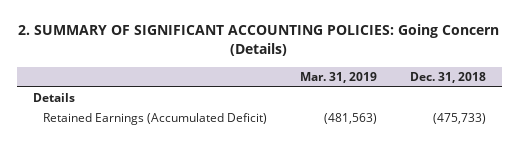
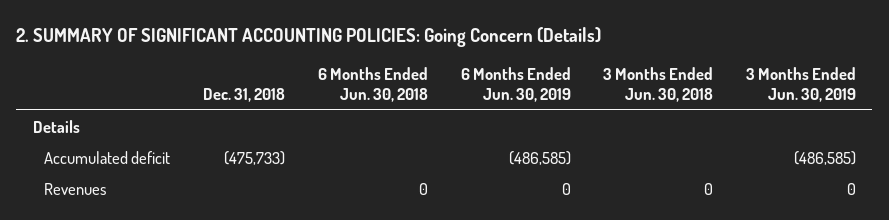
[299,71,377,83] Mar. 31, 2019 -> none
none -> [317,66,428,102] 6 Months Ended Jun. 30, 2018
none -> [460,66,571,102] 6 Months Ended Jun. 30, 2019
none -> [603,66,714,102] 3 Months Ended Jun. 30, 2018
none -> [746,66,857,102] 3 Months Ended Jun. 30, 2019
[43,113,268,126] Retained Earnings (Accumulated Deficit) -> [44,150,171,164] Accumulated deficit
none -> [44,182,107,195] Revenues

